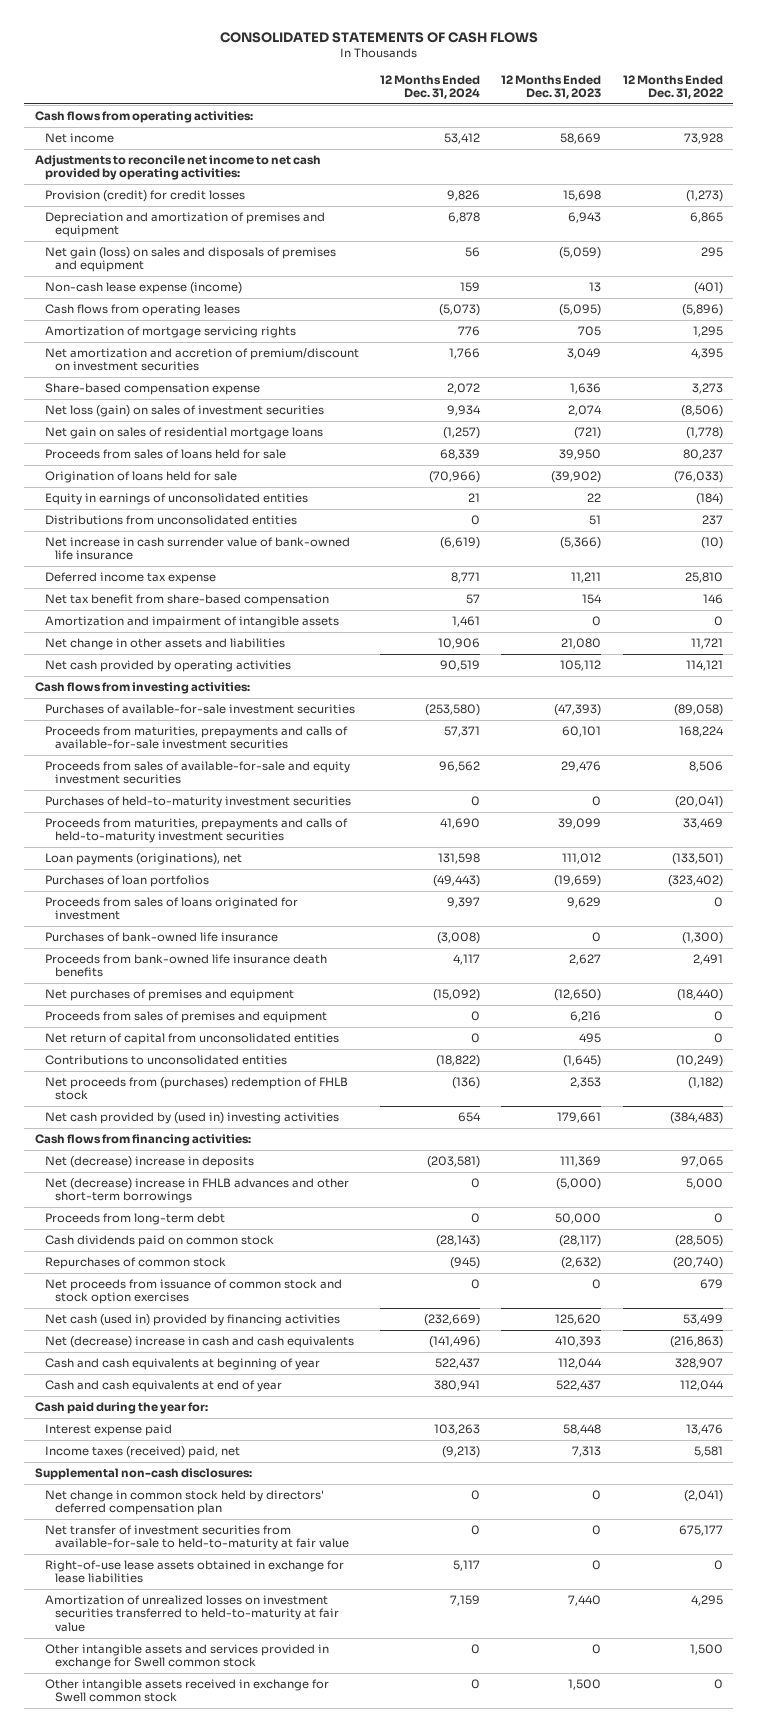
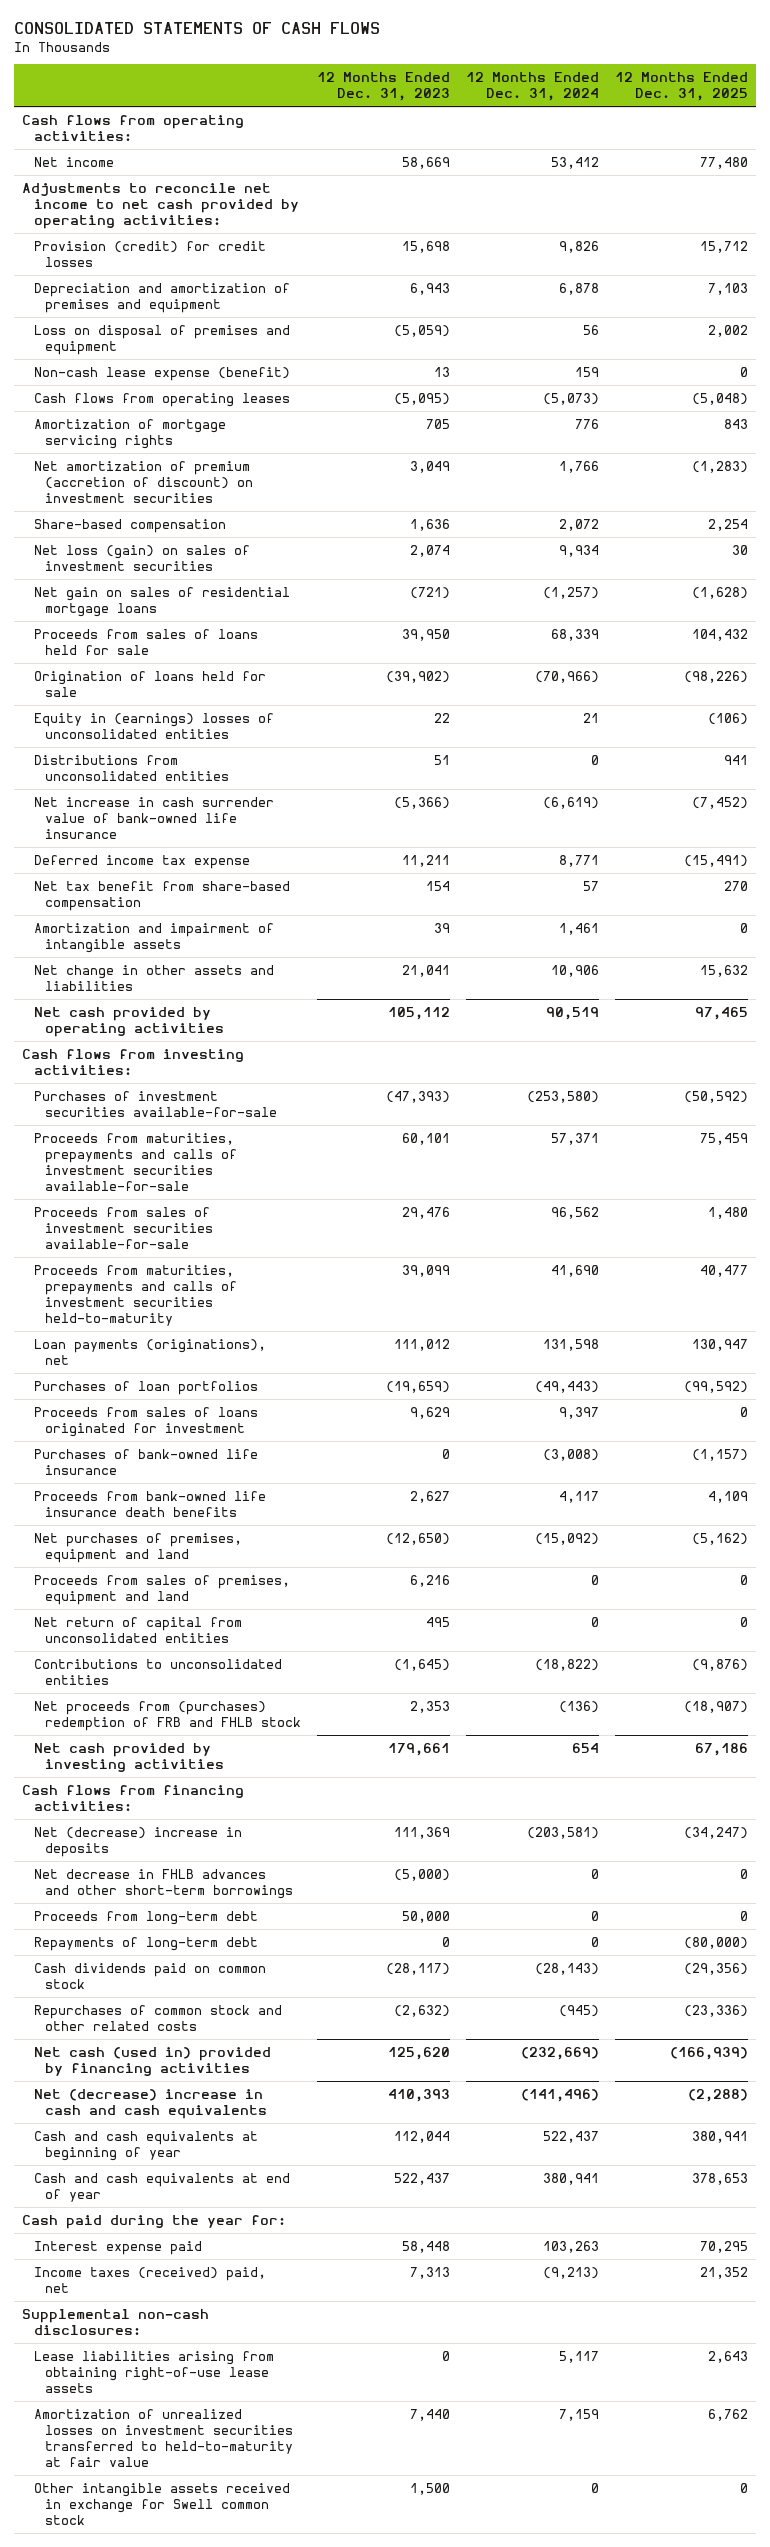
[622,74,723,100] 12 Months Ended Dec. 31, 2022 -> none
none -> [614,72,748,102] 12 Months Ended Dec. 31, 2025
[45,246,337,273] Net gain (loss) on sales and disposals of premises and equipment -> [33,324,290,355] Loss on disposal of premises and equipment
[45,281,243,294] Non-cash lease expense (income) -> [33,366,290,381] Non-cash lease expense (benefit)
[45,347,360,372] Net amortization and accretion of premium/discount on investment securities -> [33,460,253,504] Net amortization of premium (accretion of discount) on investment securities
[45,382,261,395] Share-based compensation expense -> [33,518,226,533] Share-based compensation
[45,492,309,505] Equity in earnings of unconsolidated entities -> [33,712,274,739] Equity in (earnings) losses of unconsolidated entities
[592,615,602,626] 0 -> [433,922,450,933] 39
[561,637,602,649] 21,080 -> [401,964,450,977] 21,041
[45,795,352,808] Purchases of held-to-maturity investment securities -> none
[45,703,356,714] Purchases of available-for-sale investment securities -> [33,1090,277,1117] Purchases of investment securities available-for-sale
[45,725,349,750] Proceeds from maturities, prepayments and calls of available-for-sale investment securities -> [33,1132,237,1192] Proceeds from maturities, prepayments and calls of investment securities available-for-sale
[45,760,351,785] Proceeds from sales of available-for-sale and equity investment securities -> [33,1206,213,1250] Proceeds from sales of investment securities available-for-sale
[45,817,349,844] Proceeds from maturities, prepayments and calls of held-to-maturity investment securities -> [33,1264,237,1327] Proceeds from maturities, prepayments and calls of investment securities held-to-maturity
[45,988,295,1001] Net purchases of premises and equipment -> [33,1532,242,1563] Net purchases of premises, equipment and land
[45,1010,328,1023] Proceeds from sales of premises and equipment -> [33,1574,290,1605] Proceeds from sales of premises, equipment and land
[45,1076,349,1101] Net proceeds from (purchases) redemption of FHLB stock -> [33,1700,301,1731] Net proceeds from (purchases) redemption of FRB and FHLB stock
[45,1111,340,1124] Net cash provided by (used in) investing activities -> [33,1742,224,1772] Net cash provided by investing activities
[45,1177,350,1204] Net (decrease) increase in FHLB advances and other short-term borrowings -> [33,1868,293,1899] Net decrease in FHLB advances and other short-term borrowings
none -> [33,1936,258,1951] Repayments of long-term debt
[45,1278,343,1305] Net proceeds from issuance of common stock and stock option exercises -> none
[45,1256,227,1269] Repurchases of common stock -> [33,2004,282,2031] Repurchases of common stock and other related costs
[45,1489,325,1516] Net change in common stock held by directors' deferred compensation plan -> none
[45,1524,350,1551] Net transfer of investment securities from available-for-sale to held-to-maturity at fair value -> none
[45,1559,345,1584] Right-of-use lease assets obtained in exchange for lease liabilities -> [33,2350,274,2394] Lease liabilities arising from obtaining right-of-use lease assets
[45,1643,330,1670] Other intangible assets and services provided in exchange for Swell common stock -> none

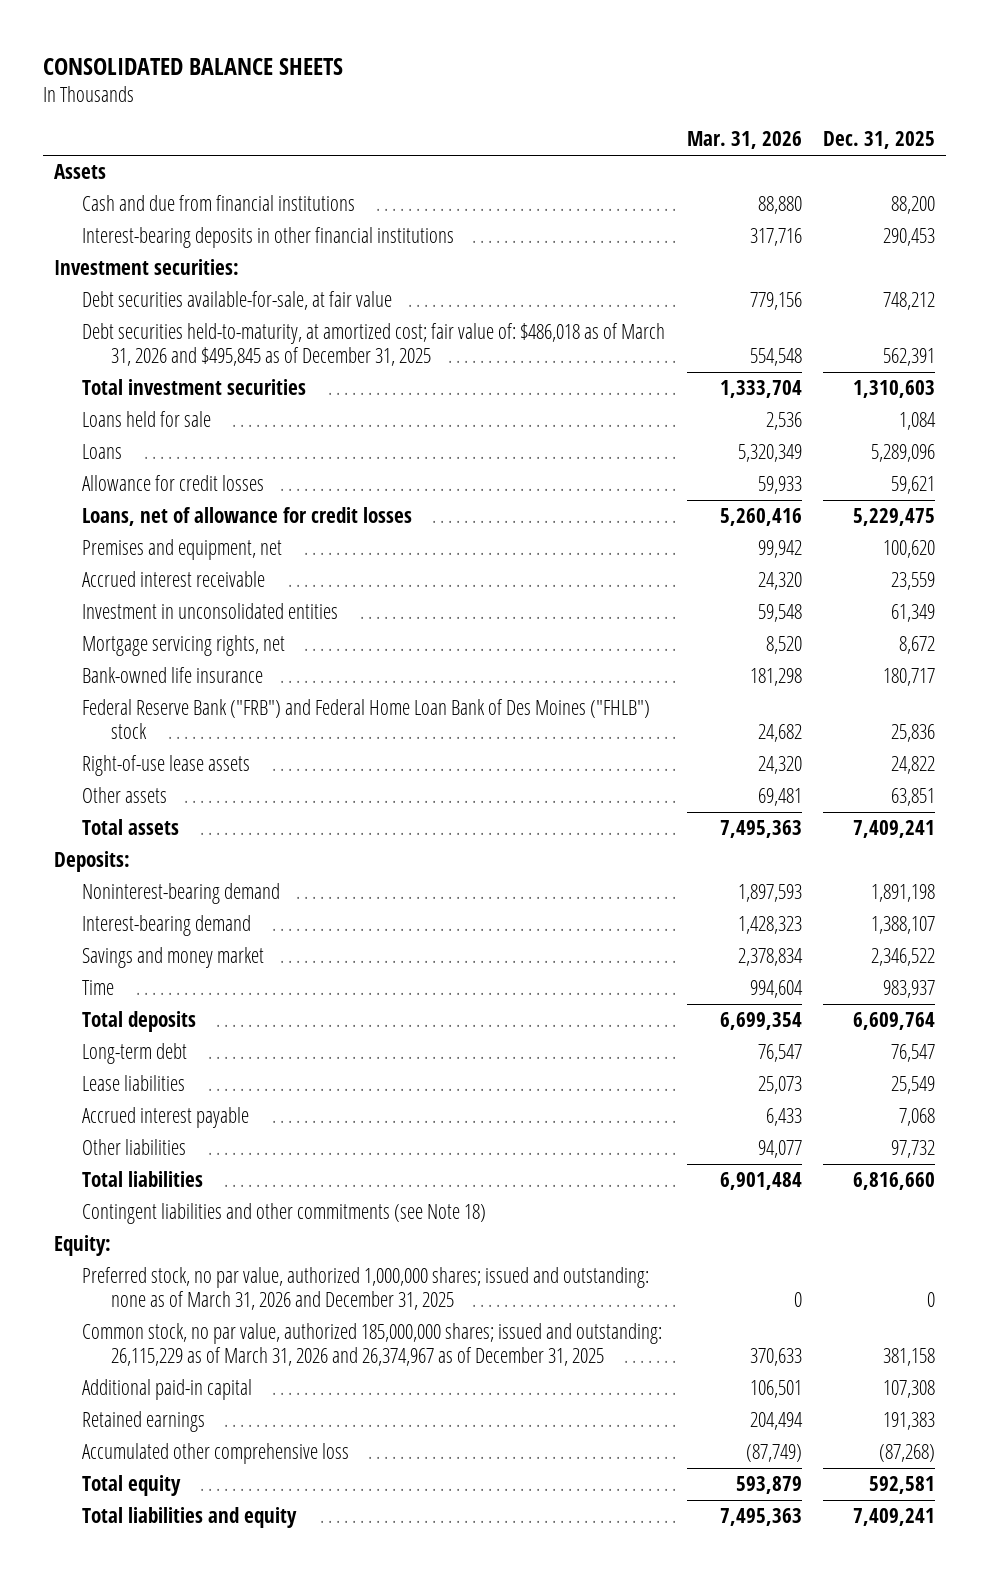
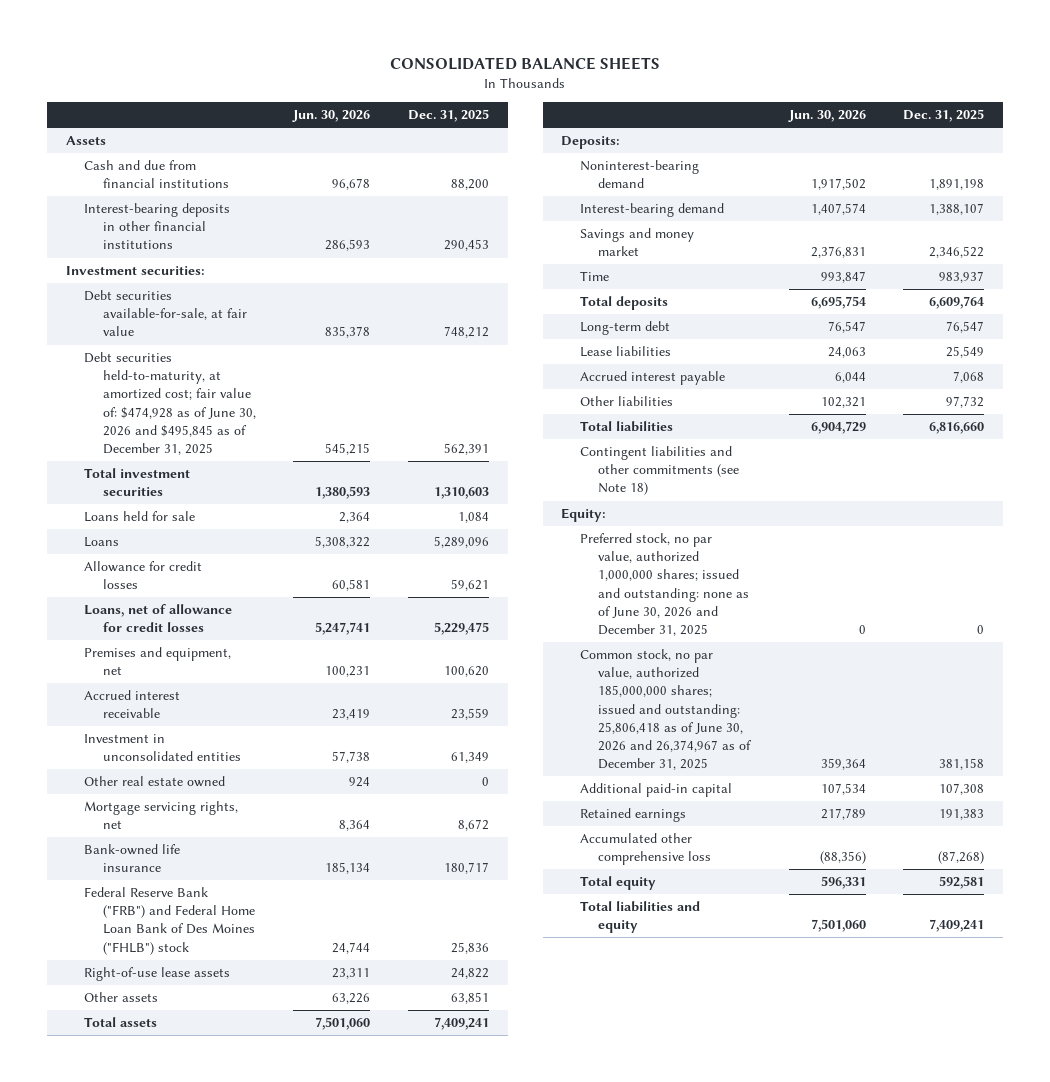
[686,131,802,150] Mar. 31, 2026 -> none
none -> [292,110,371,123] Jun. 30, 2026
[82,323,666,367] Debt securities held-to-maturity, at amortized cost; fair value of: $486,018 as of March 31, 2026 and $495,845 as of December 31, 2025 -> [84,352,256,455] Debt securities held-to-maturity, at amortized cost; fair value of: $474,928 as of June 30, 2026 and $495,845 as of December 31, 2025
none -> [84,776,226,788] Other real estate owned
[82,1267,650,1311] Preferred stock, no par value, authorized 1,000,000 shares; issued and outstanding: none as of March 31, 2026 and December 31, 2025 -> [579,533,750,636] Preferred stock, no par value, authorized 1,000,000 shares; issued and outstanding: none as of June 30, 2026 and December 31, 2025
[82,1323,663,1367] Common stock, no par value, authorized 185,000,000 shares; issued and outstanding: 26,115,229 as of March 31, 2026 and 26,374,967 as of December 31, 2025 -> [579,649,753,770] Common stock, no par value, authorized 185,000,000 shares; issued and outstanding: 25,806,418 as of June 30, 2026 and 26,374,967 as of December 31, 2025

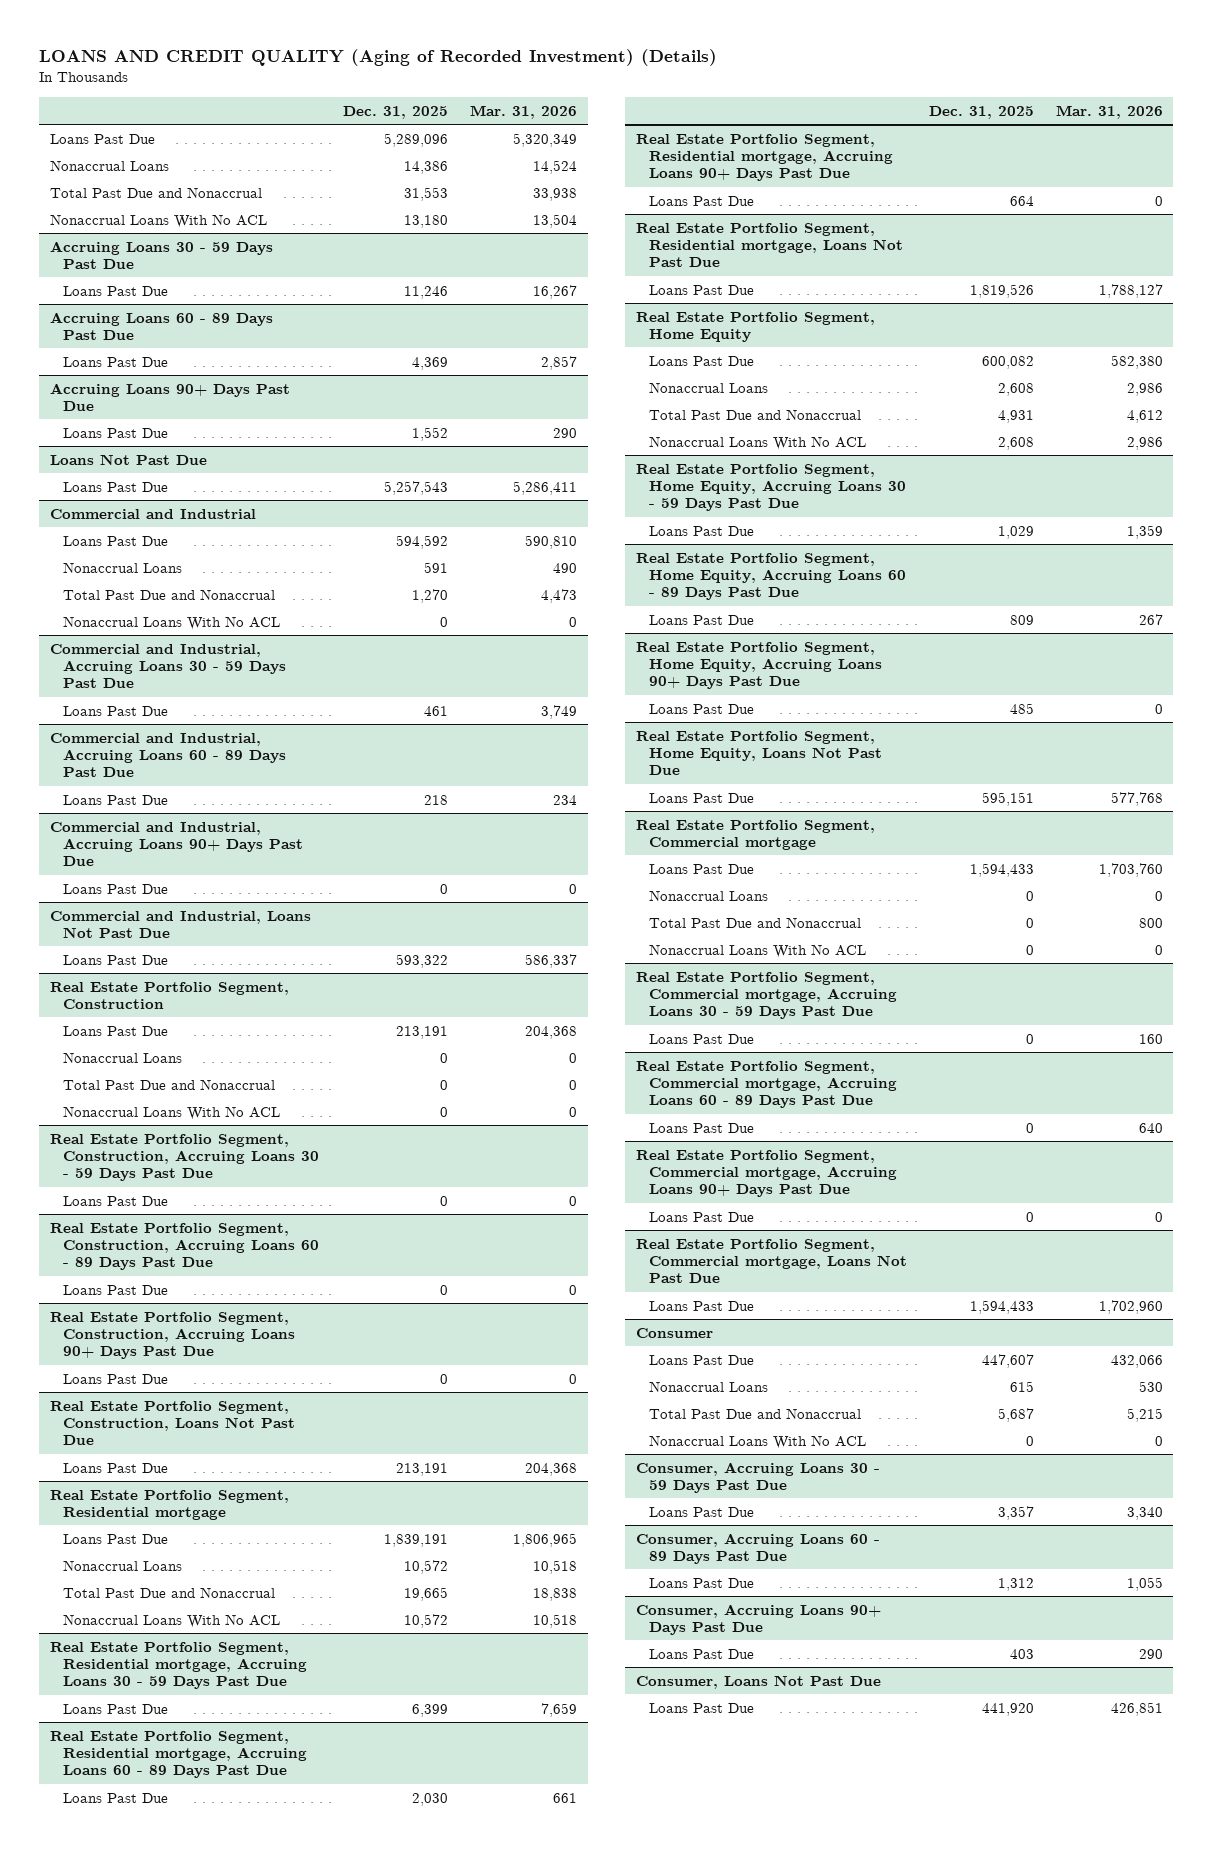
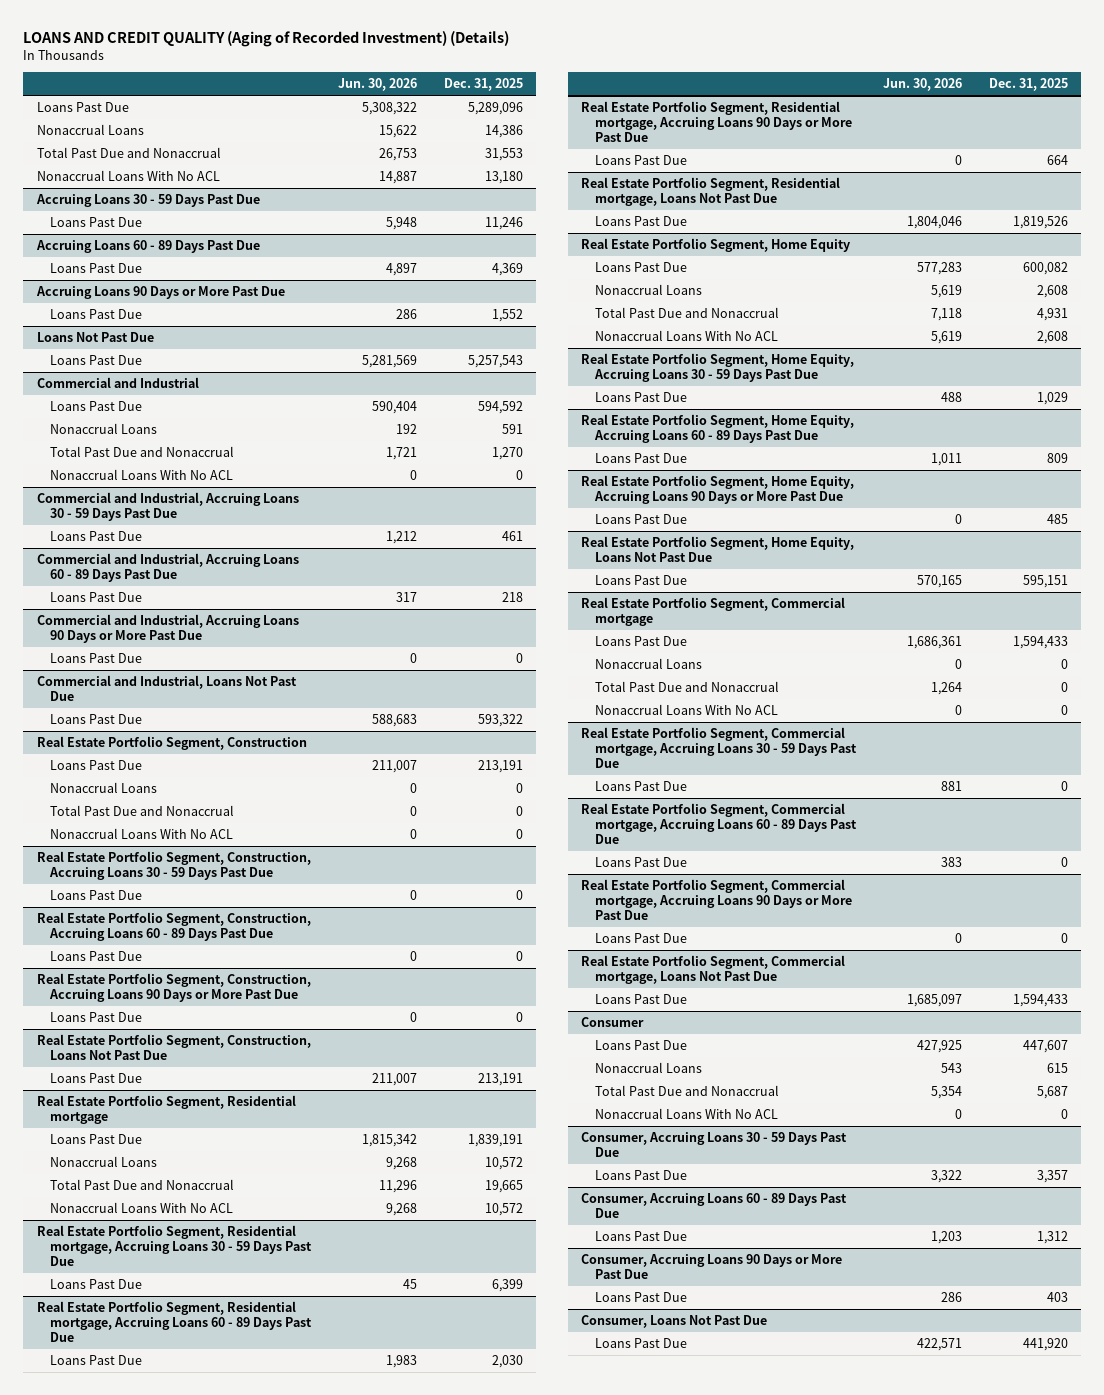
[469,105,577,120] Mar. 31, 2026 -> none
none -> [338,78,418,92] Jun. 30, 2026
[49,382,290,411] Accruing Loans 90+ Days Past Due -> [35,286,285,300] Accruing Loans 90 Days or More Past Due
[49,821,303,867] Commercial and Industrial, Accruing Loans 90+ Days Past Due -> [36,614,299,644] Commercial and Industrial, Accruing Loans 90 Days or More Past Due
[49,1311,295,1360] Real Estate Portfolio Segment, Construction, Accruing Loans 90+ Days Past Due -> [36,973,311,1003] Real Estate Portfolio Segment, Construction, Accruing Loans 90 Days or More Past Due
[635,133,893,182] Real Estate Portfolio Segment, Residential mortgage, Accruing Loans 90+ Days Past Due -> [581,101,853,143] Real Estate Portfolio Segment, Residential mortgage, Accruing Loans 90 Days or More Past Due
[635,641,882,690] Real Estate Portfolio Segment, Home Equity, Accruing Loans 90+ Days Past Due -> [581,475,855,505] Real Estate Portfolio Segment, Home Equity, Accruing Loans 90 Days or More Past Due
[635,1149,897,1198] Real Estate Portfolio Segment, Commercial mortgage, Accruing Loans 90+ Days Past Due -> [581,879,853,921] Real Estate Portfolio Segment, Commercial mortgage, Accruing Loans 90 Days or More Past Due
[635,1603,881,1635] Consumer, Accruing Loans 90+ Days Past Due -> [581,1254,843,1280] Consumer, Accruing Loans 90 Days or More Past Due

